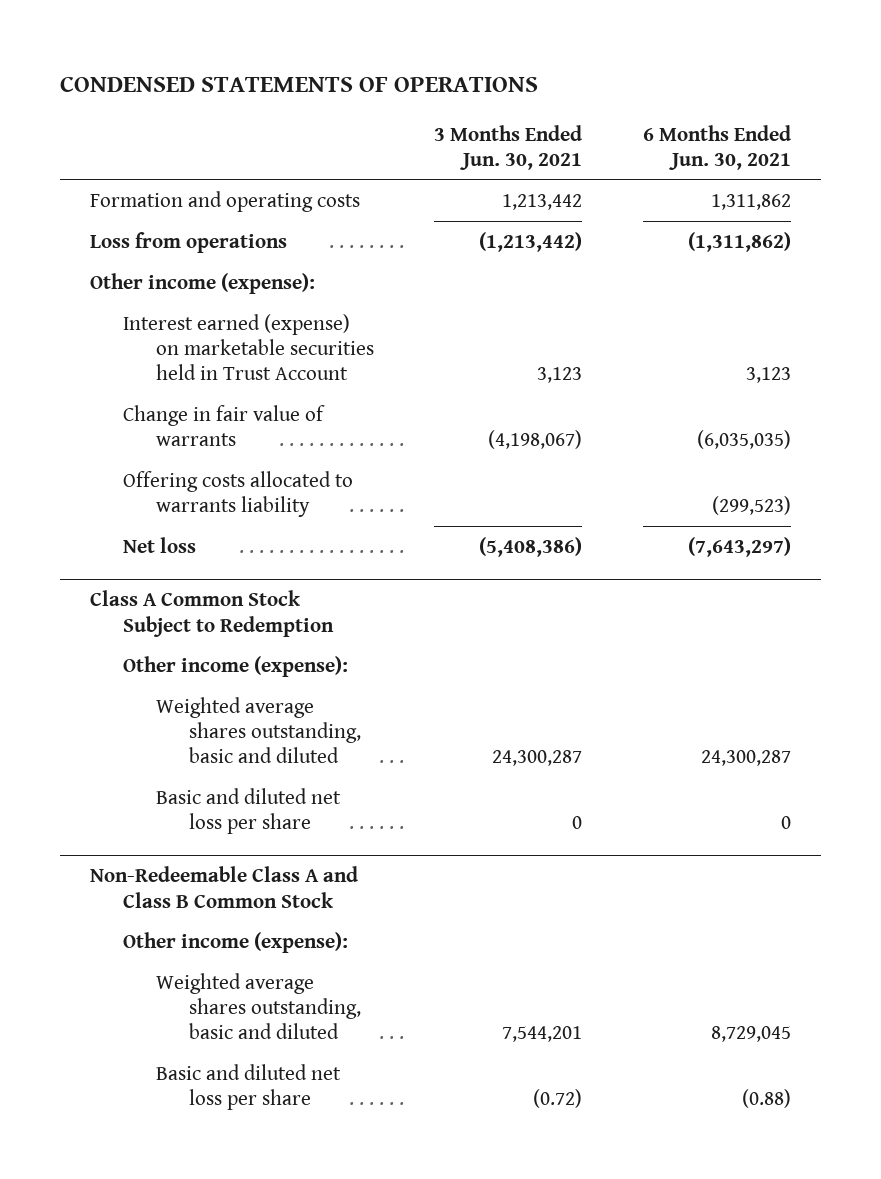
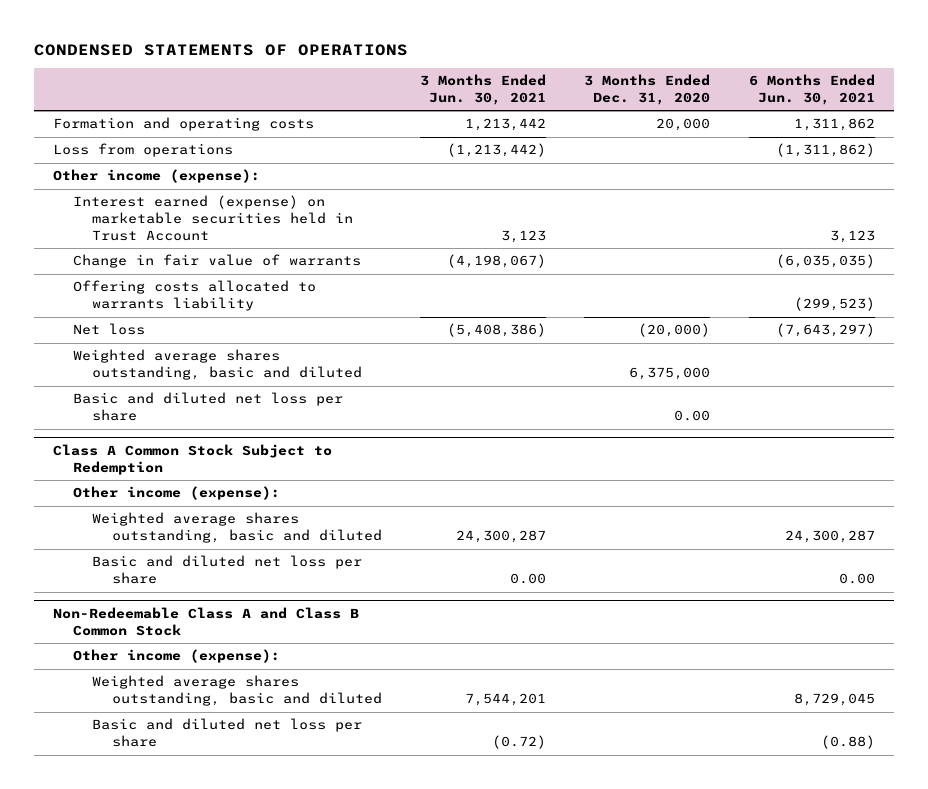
none -> [584,74,711,106] 3 Months Ended Dec. 31, 2020
none -> [72,349,363,381] Weighted average shares outstanding, basic and diluted
none -> [72,392,343,422] Basic and diluted net loss per share
[572,816,583,830] 0 -> [510,573,547,585] 0.00
[780,816,791,830] 0 -> [838,573,875,585] 0.00

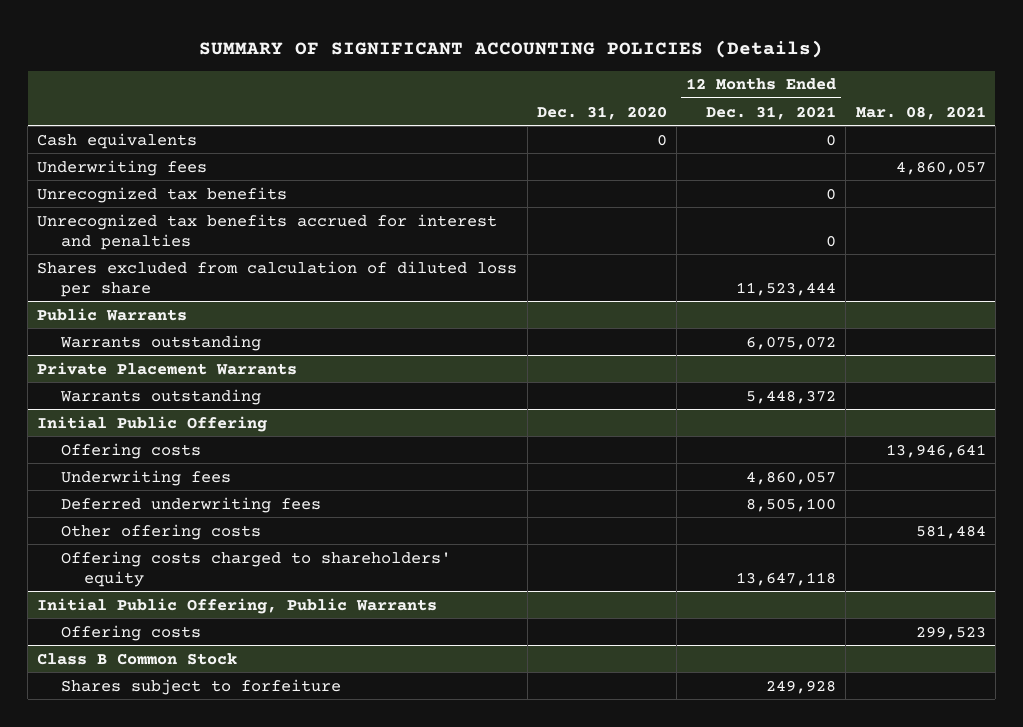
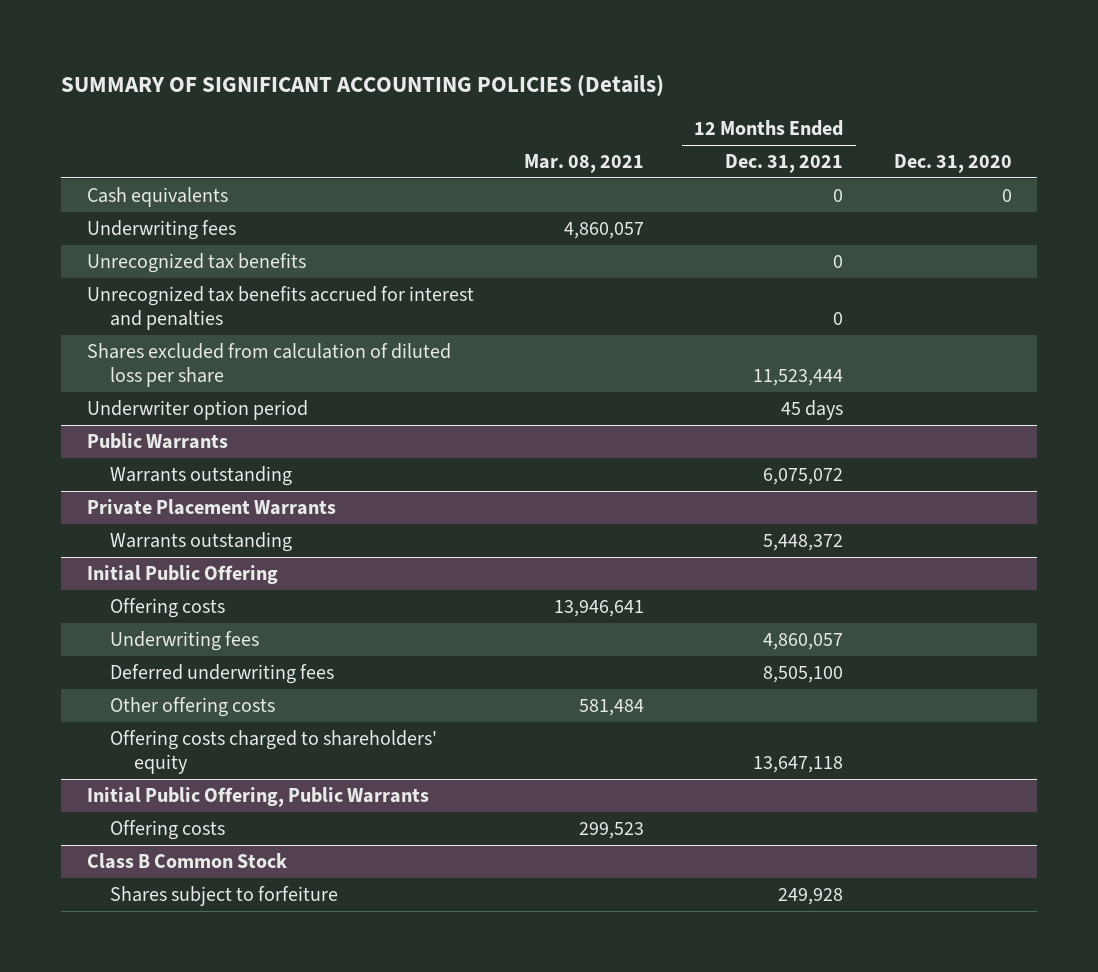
none -> [86,399,308,420] Underwriter option period

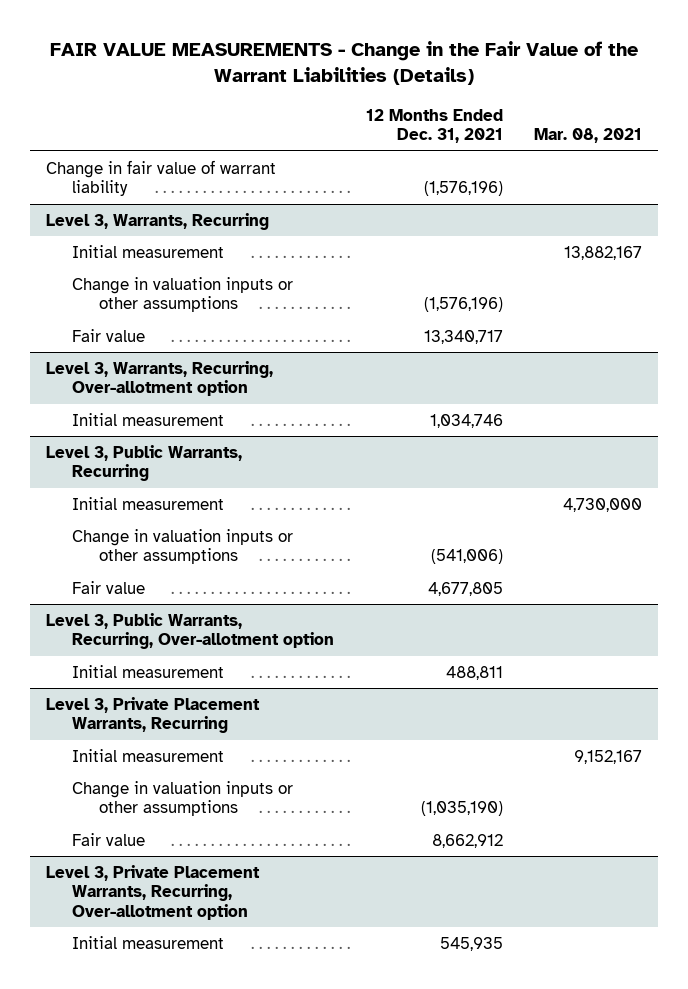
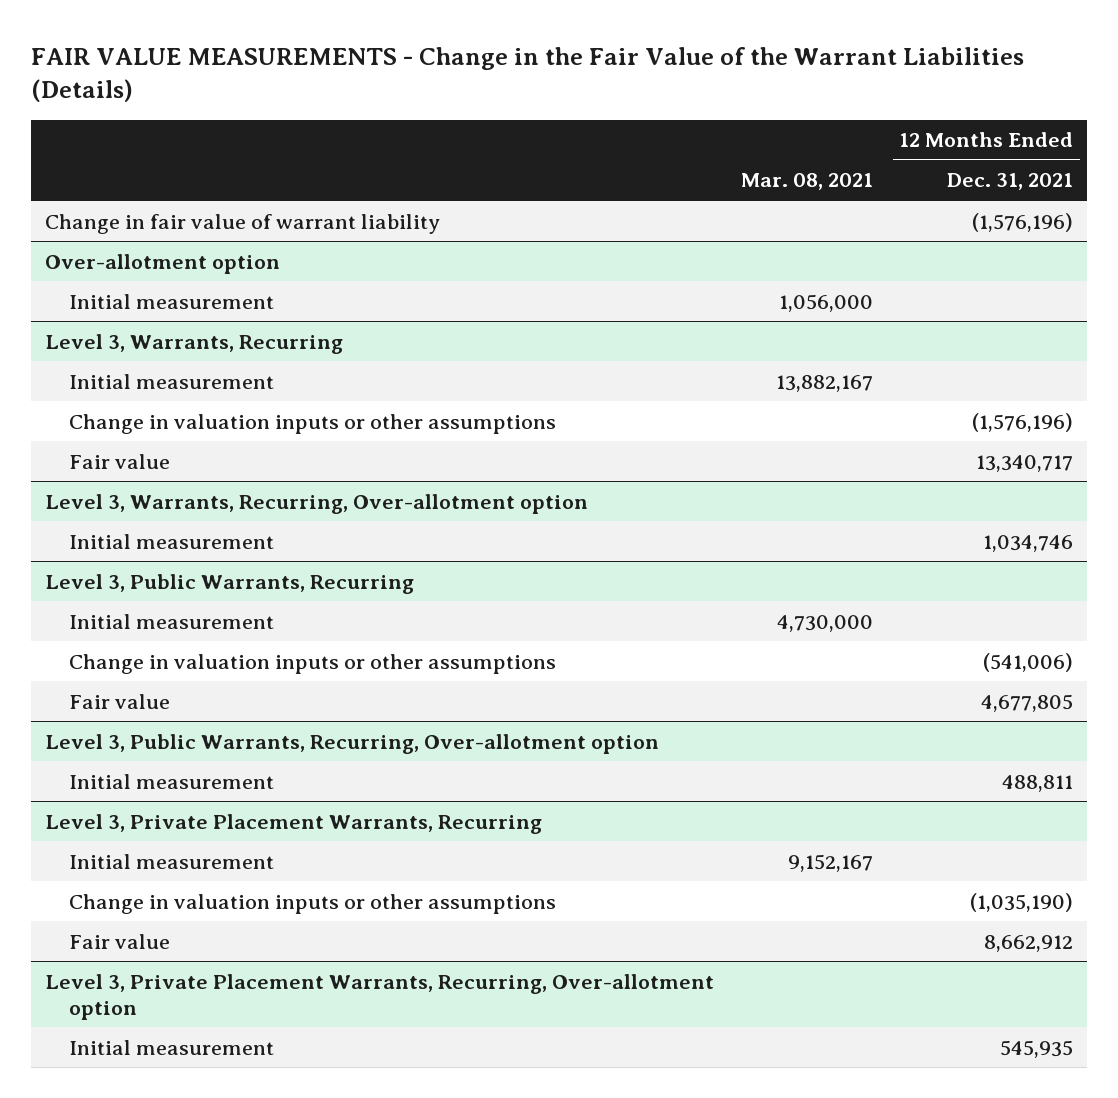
none -> [44,253,280,274] Over-allotment option
none -> [69,293,275,309] Initial measurement

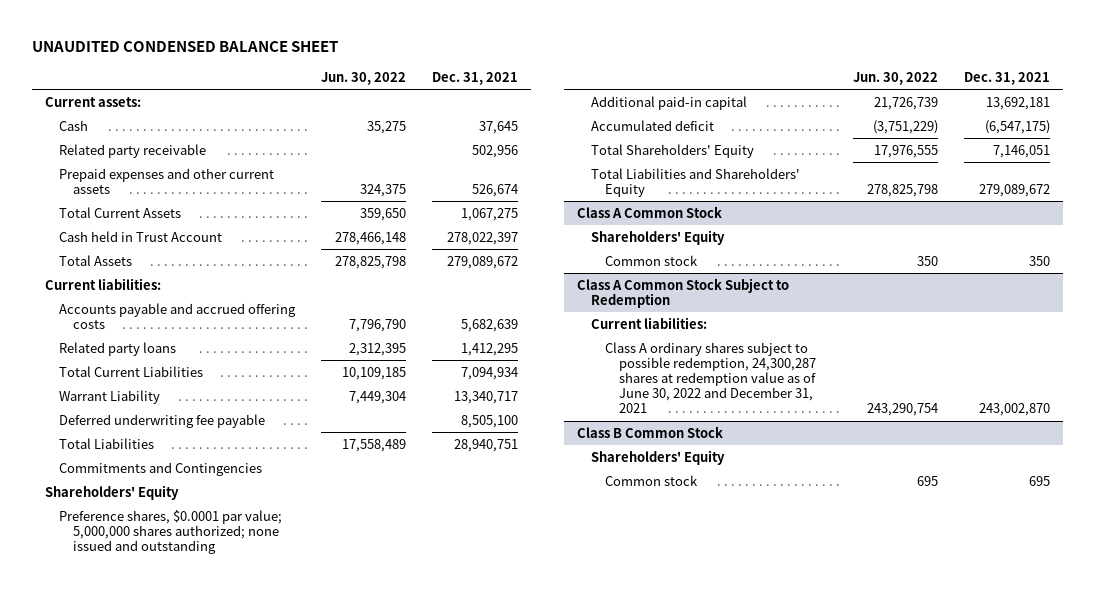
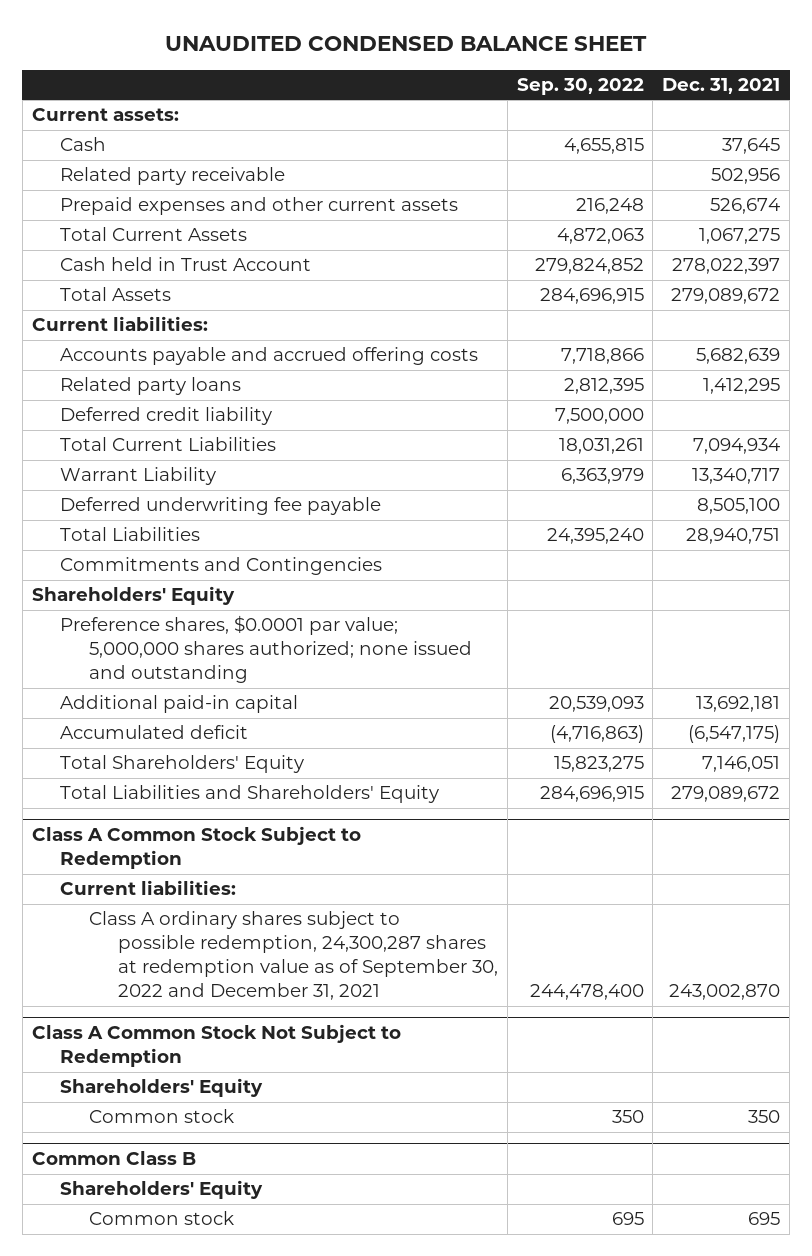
[321,71,407,85] Jun. 30, 2022 -> none
none -> [516,77,644,95] Sep. 30, 2022
none -> [60,407,273,426] Deferred credit liability
[576,205,722,218] Class A Common Stock -> none
[591,229,726,245] Shareholders' Equity -> none
[605,254,699,266] Common stock -> none
[576,425,723,438] Class B Common Stock -> none
[605,341,817,414] Class A ordinary shares subject to possible redemption, 24,300,287 shares at redemption value as of June 30, 2022 and December 31, 2021 -> [89,911,498,1001] Class A ordinary shares subject to possible redemption, 24,300,287 shares at redemption value as of September 30, 2022 and December 31, 2021
none -> [31,1024,401,1068] Class A Common Stock Not Subject to Redemption
none -> [89,1109,235,1124] Common stock
none -> [31,1151,196,1166] Common Class B
none -> [60,1180,264,1200] Shareholders' Equity

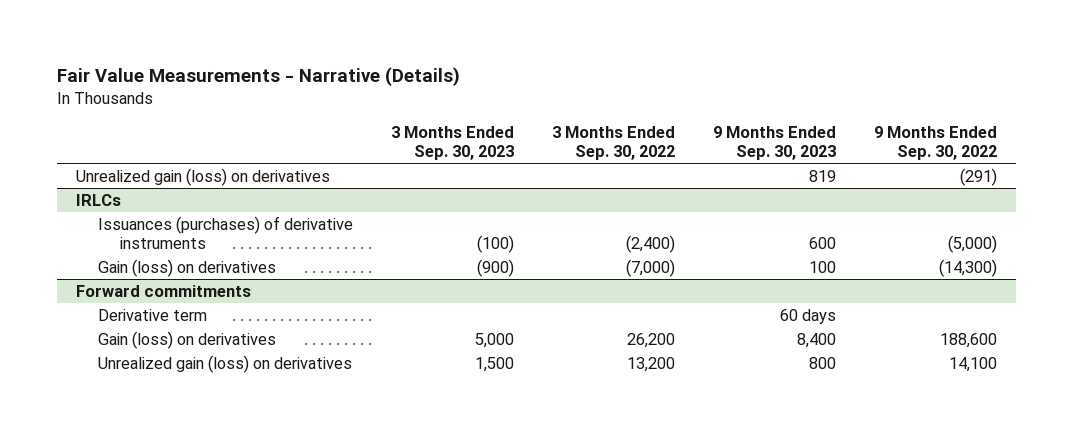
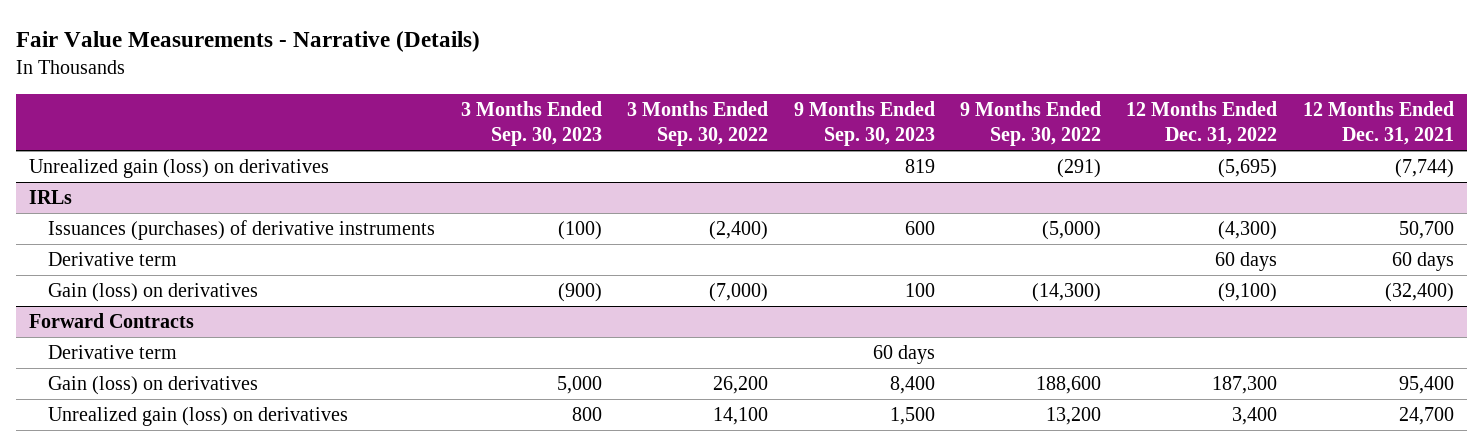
none -> [1126,101,1278,146] 12 Months Ended Dec. 31, 2022
none -> [1302,101,1454,146] 12 Months Ended Dec. 31, 2021
[75,193,121,206] IRLCs -> [29,189,73,204] IRLs
none -> [48,251,178,266] Derivative term
[75,284,251,297] Forward commitments -> [29,312,195,328] Forward Contracts
[474,356,514,372] 1,500 -> [571,406,602,421] 800
[626,356,675,372] 13,200 -> [713,406,769,425] 14,100
[808,356,836,369] 800 -> [889,406,935,425] 1,500
[949,356,998,372] 14,100 -> [1046,406,1102,425] 13,200

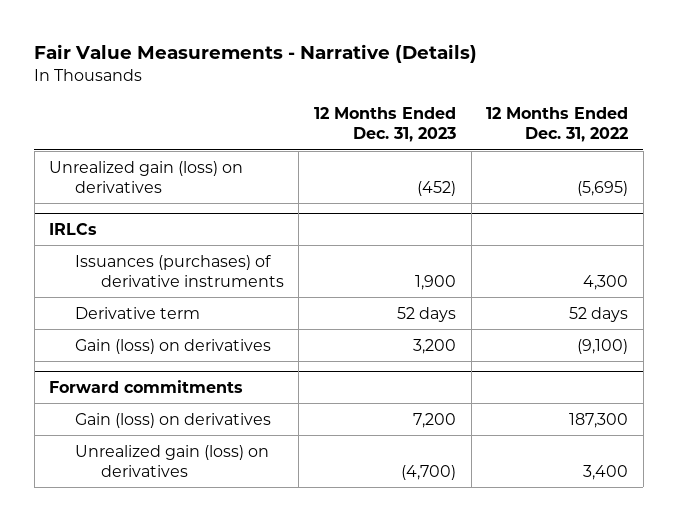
[460,101,602,147] 3 Months Ended Sep. 30, 2023 -> none
[627,101,769,147] 3 Months Ended Sep. 30, 2022 -> none
[793,101,935,147] 9 Months Ended Sep. 30, 2023 -> none
[960,101,1102,147] 9 Months Ended Sep. 30, 2022 -> none
[1302,101,1454,146] 12 Months Ended Dec. 31, 2021 -> none
none -> [313,106,456,143] 12 Months Ended Dec. 31, 2023
[29,189,73,204] IRLs -> [49,222,98,235] IRLCs
[1218,220,1278,240] (4,300) -> [583,274,629,290] 4,300
[1215,251,1278,271] 60 days -> [569,306,629,322] 52 days
[48,344,178,359] Derivative term -> none
[29,312,195,328] Forward Contracts -> [49,379,244,393] Forward commitments

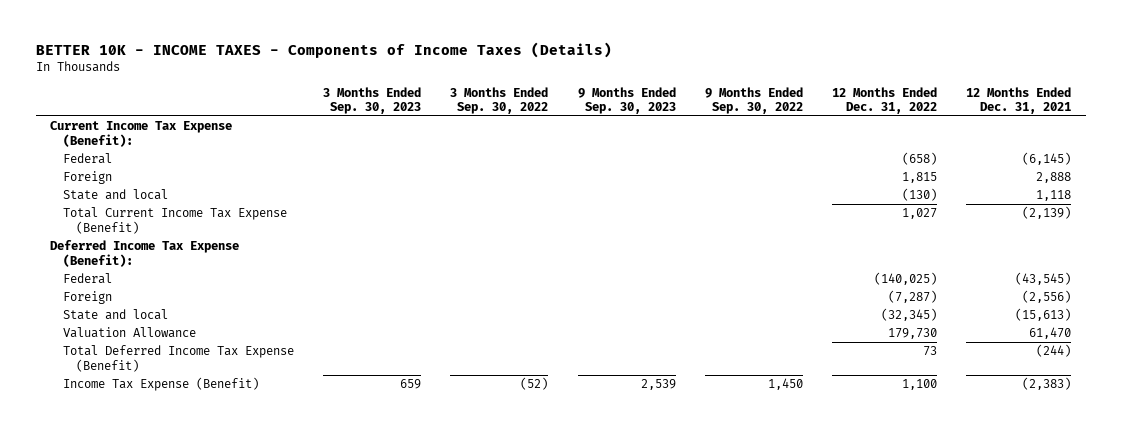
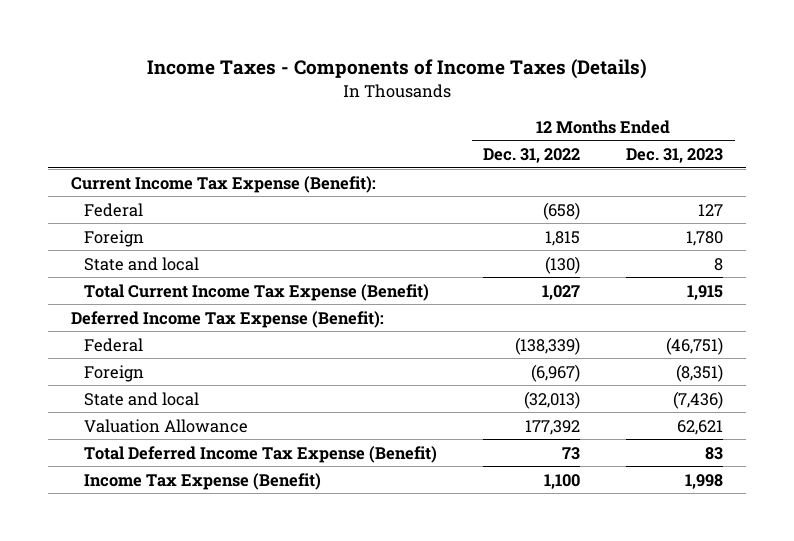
[35,41,612,58] BETTER 10K - INCOME TAXES - Components of Income Taxes (Details) -> [147,59,648,80] Income Taxes - Components of Income Taxes (Details)
[323,86,422,115] 3 Months Ended Sep. 30, 2023 -> none
[450,86,549,115] 3 Months Ended Sep. 30, 2022 -> none
[577,86,676,115] 9 Months Ended Sep. 30, 2023 -> none
[704,86,803,115] 9 Months Ended Sep. 30, 2022 -> none
[965,86,1071,115] 12 Months Ended Dec. 31, 2021 -> none
none -> [626,148,724,164] Dec. 31, 2023
[873,272,937,286] (140,025) -> [515,336,581,355] (138,339)
[887,290,937,304] (7,287) -> [531,363,581,382] (6,967)
[880,308,937,322] (32,345) -> [524,390,581,409] (32,013)
[887,328,937,340] 179,730 -> [525,419,581,435] 177,392

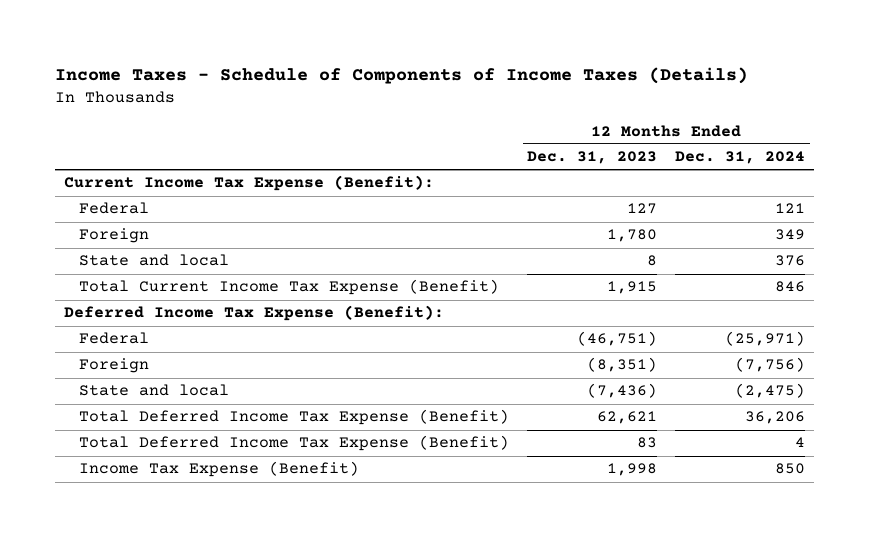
[147,59,648,80] Income Taxes - Components of Income Taxes (Details) -> [54,67,748,85] Income Taxes - Schedule of Components of Income Taxes (Details)
[483,148,581,164] Dec. 31, 2022 -> none
none -> [675,151,806,165] Dec. 31, 2024
[84,418,249,433] Valuation Allowance -> [78,409,509,426] Total Deferred Income Tax Expense (Benefit)

